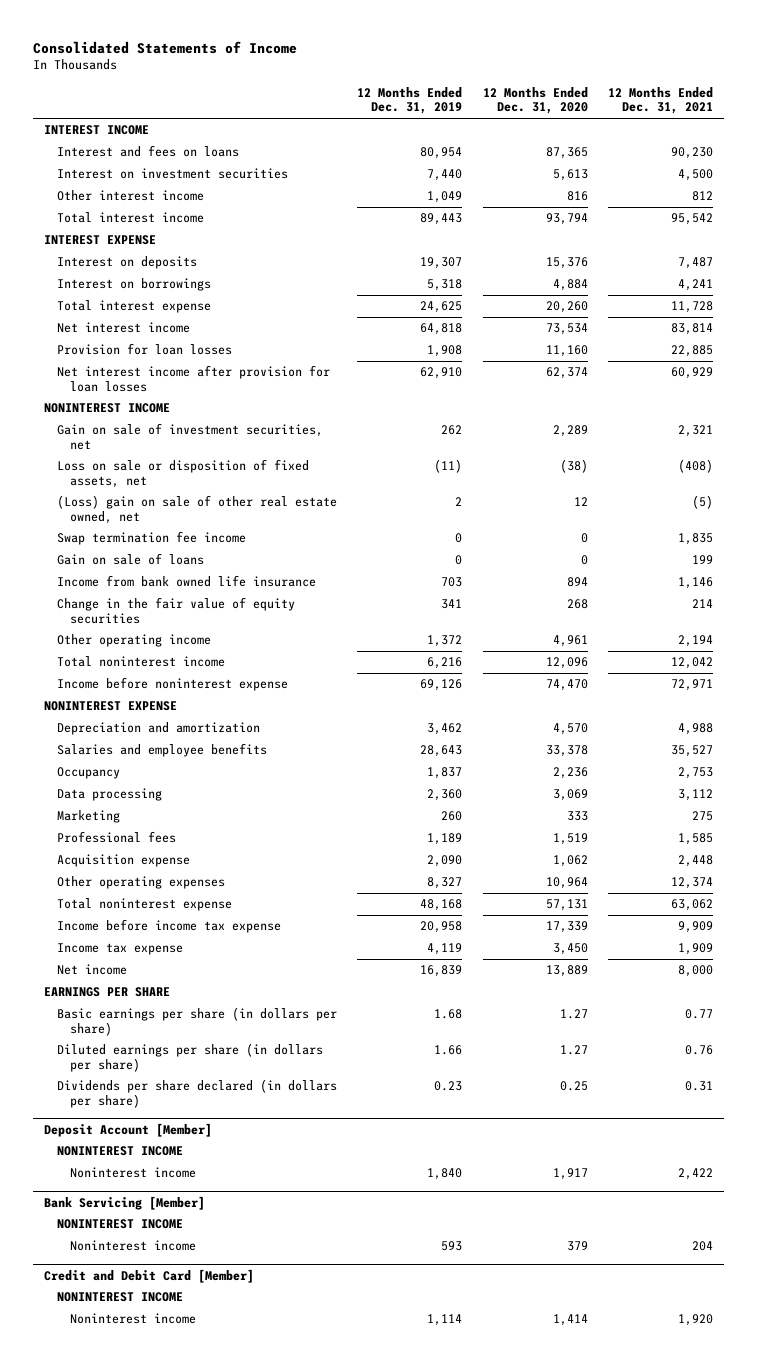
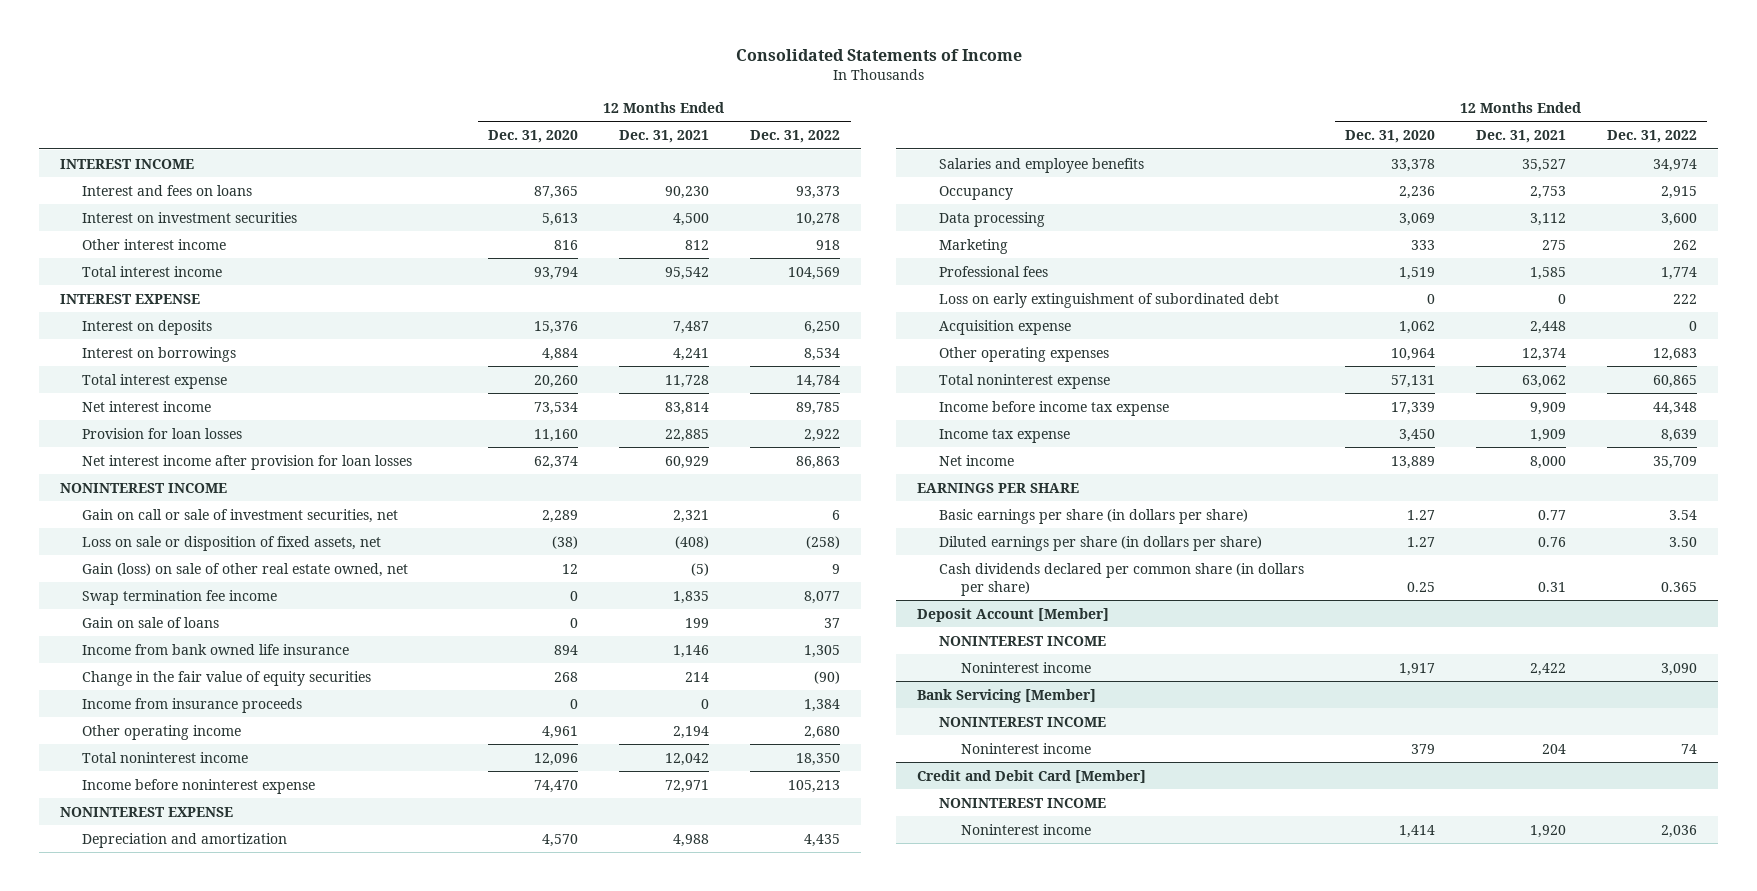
[357,86,463,115] 12 Months Ended Dec. 31, 2019 -> none
none -> [750,130,841,144] Dec. 31, 2022
[56,423,323,450] Gain on sale of investment securities, net -> [82,508,399,523] Gain on call or sale of investment securities, net
[56,495,337,524] (Loss) gain on sale of other real estate owned, net -> [82,562,409,577] Gain (loss) on sale of other real estate owned, net
none -> [82,697,303,713] Income from insurance proceeds
none -> [938,292,1279,308] Loss on early extinguishment of subordinated debt
[56,1079,337,1108] Dividends per share declared (in dollars per share) -> [938,562,1304,596] Cash dividends declared per common share (in dollars per share)

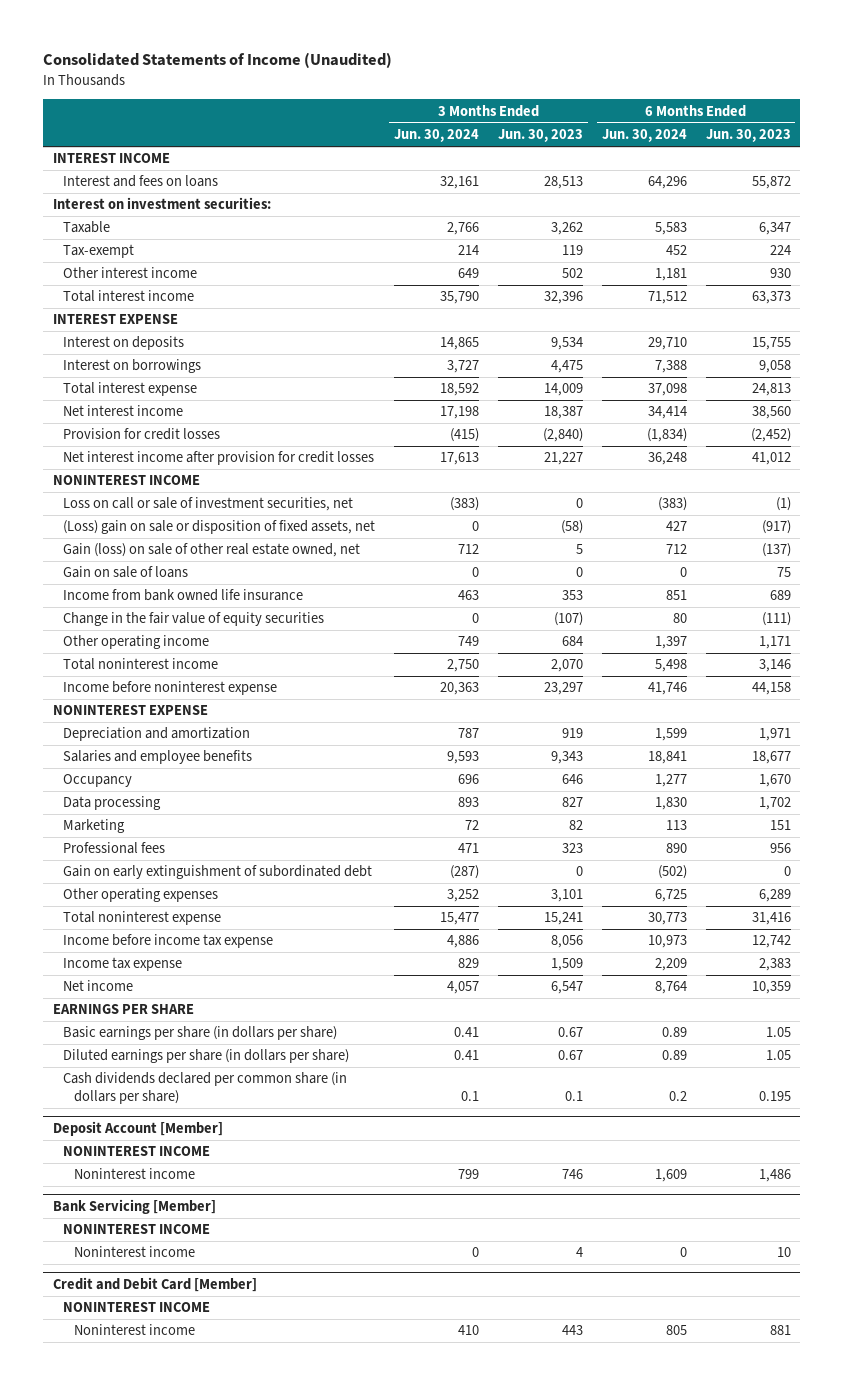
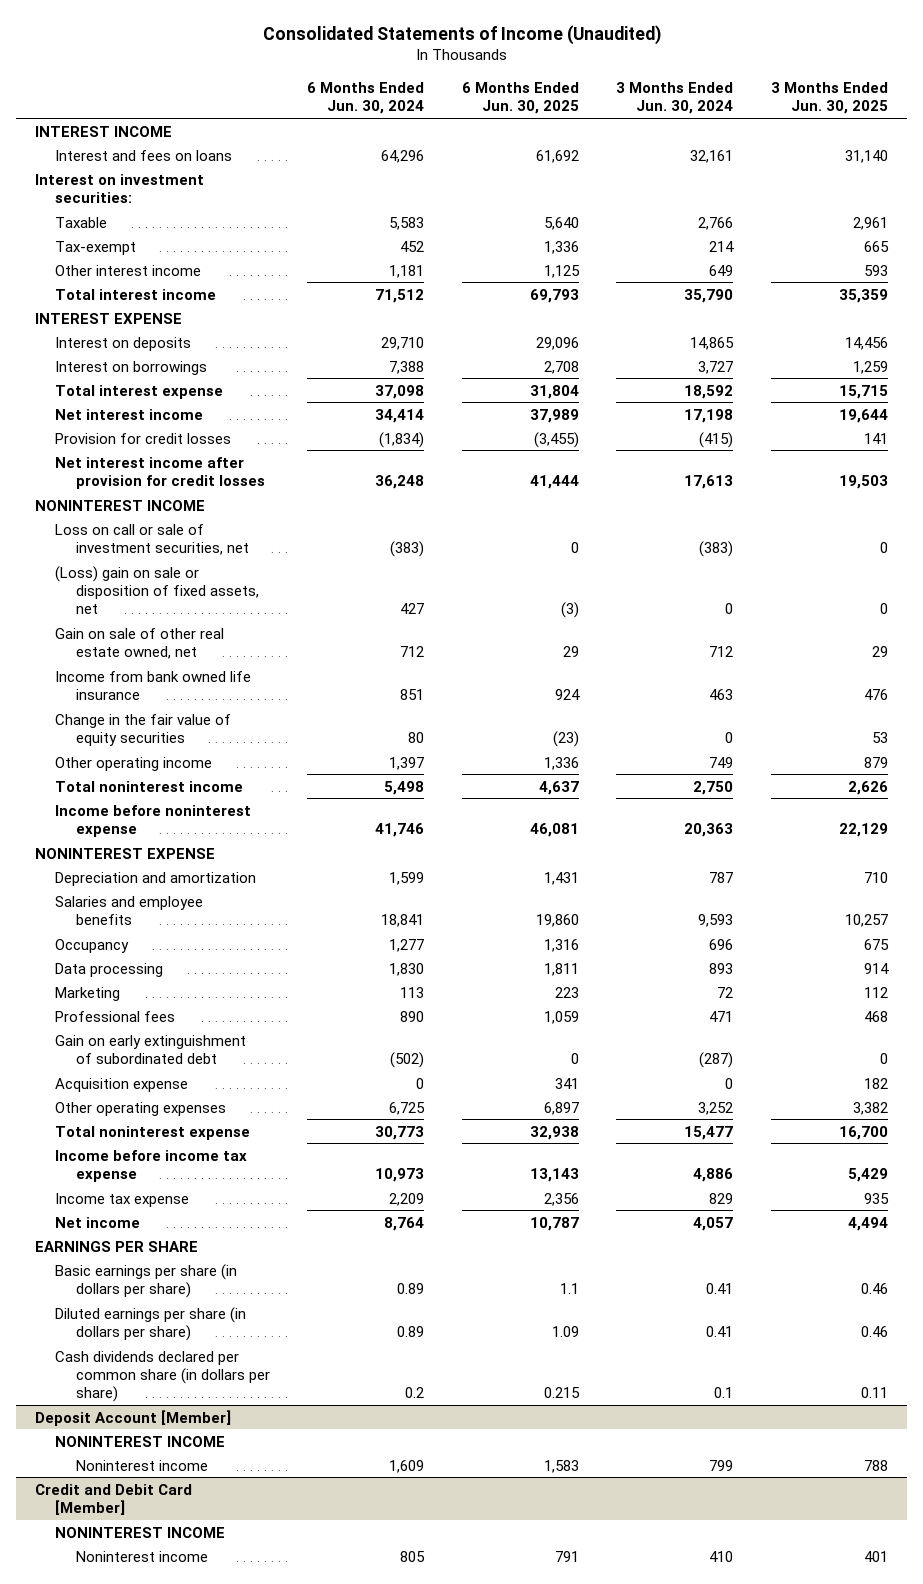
[498,129,584,143] Jun. 30, 2023 -> none
[705,129,791,143] Jun. 30, 2023 -> none
none -> [461,81,579,115] 6 Months Ended Jun. 30, 2025
none -> [771,81,889,115] 3 Months Ended Jun. 30, 2025
[63,566,189,579] Gain on sale of loans -> none
[63,543,361,558] Gain (loss) on sale of other real estate owned, net -> [55,627,225,660] Gain on sale of other real estate owned, net
none -> [55,1077,189,1092] Acquisition expense
[52,1199,216,1215] Bank Servicing [Member] -> none
[63,1224,211,1235] NONINTEREST INCOME -> none
[73,1246,195,1258] Noninterest income -> none

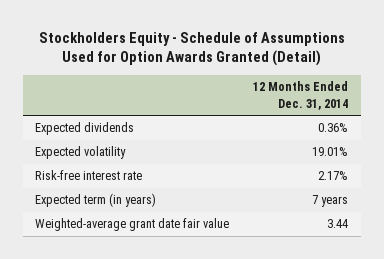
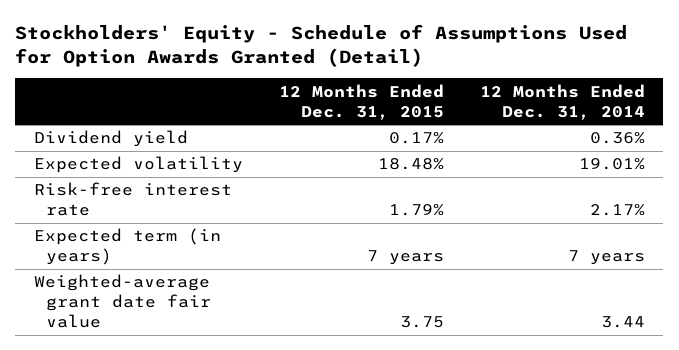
[38,31,345,67] Stockholders Equity - Schedule of Assumptions Used for Option Awards Granted (Detail) -> [15,24,628,67] Stockholders' Equity - Schedule of Assumptions Used for Option Awards Granted (Detail)
none -> [278,83,444,120] 12 Months Ended Dec. 31, 2015
[35,122,135,136] Expected dividends -> [33,130,188,148] Dividend yield

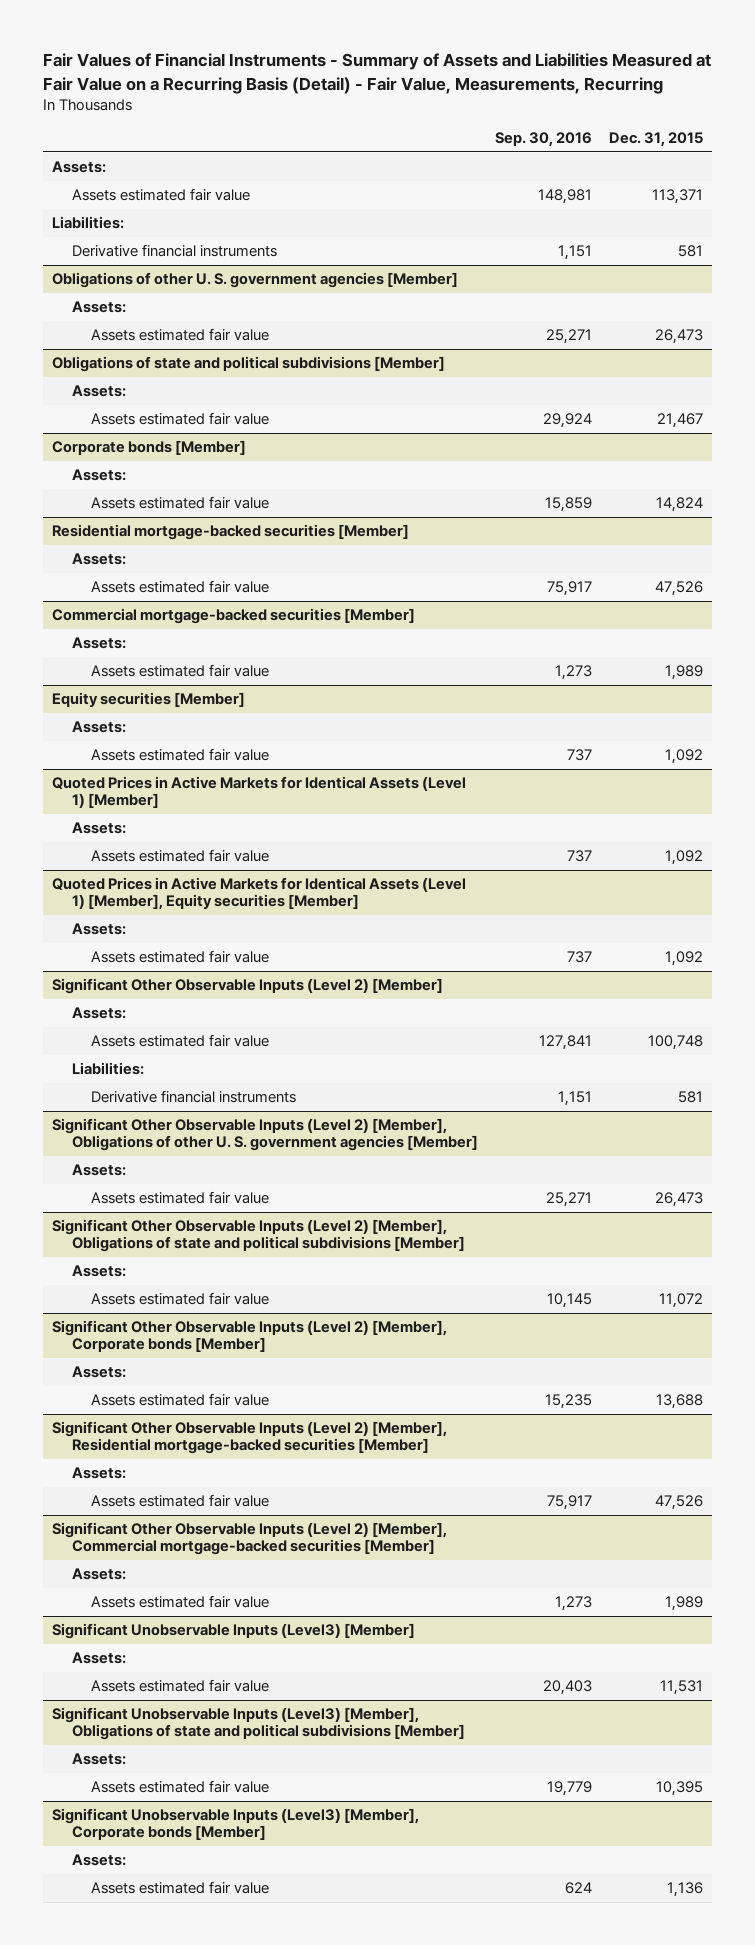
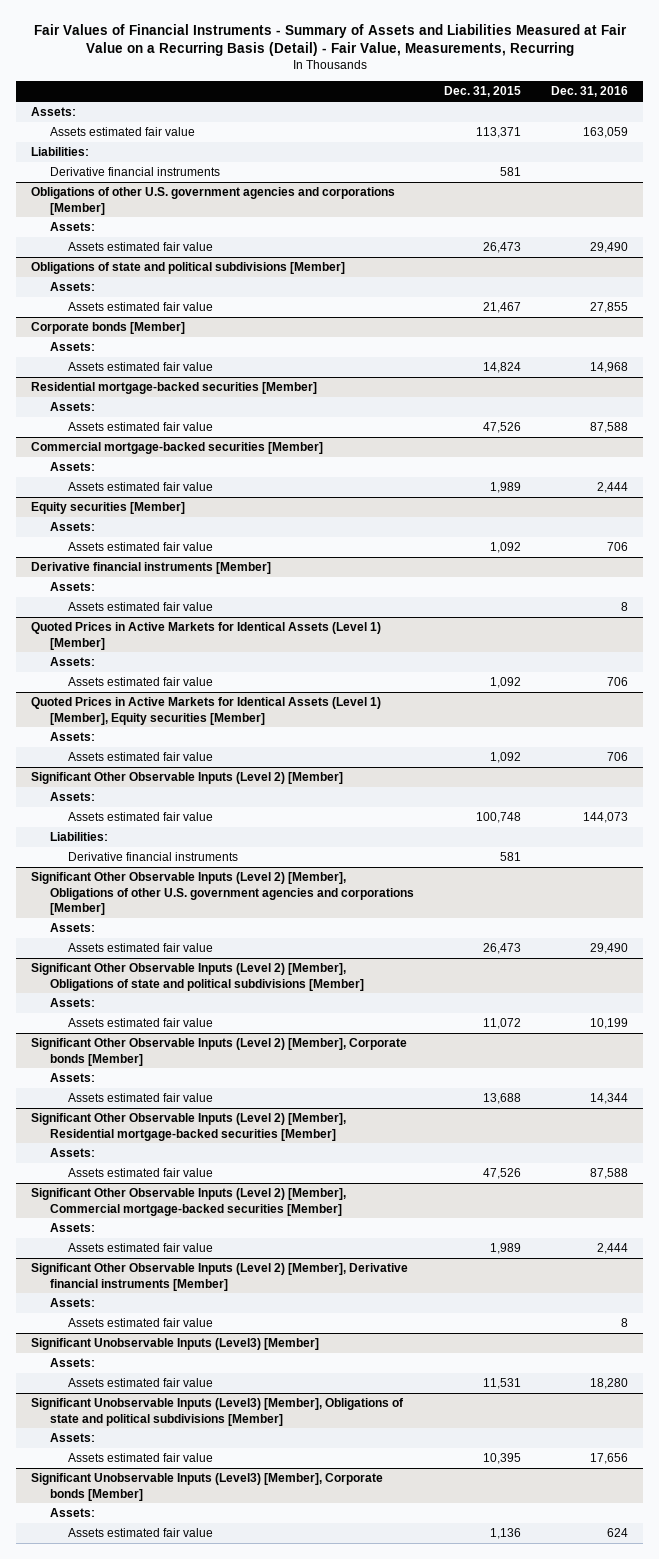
[494,132,592,148] Sep. 30, 2016 -> none
none -> [550,86,628,98] Dec. 31, 2016
[51,272,458,289] Obligations of other U. S. government agencies [Member] -> [31,187,396,215] Obligations of other U.S. government agencies and corporations [Member]
none -> [31,562,272,575] Derivative financial instruments [Member]
none -> [49,582,95,592] Assets:
none -> [68,602,214,612] Assets estimated fair value
[51,1118,478,1152] Significant Other Observable Inputs (Level 2) [Member], Obligations of other U. S. government agencies [Member] -> [31,872,414,915] Significant Other Observable Inputs (Level 2) [Member], Obligations of other U.S. government agencies and corporations [Member]
none -> [31,1263,409,1291] Significant Other Observable Inputs (Level 2) [Member], Derivative financial instruments [Member]
none -> [49,1298,95,1308] Assets:
none -> [68,1318,214,1328] Assets estimated fair value

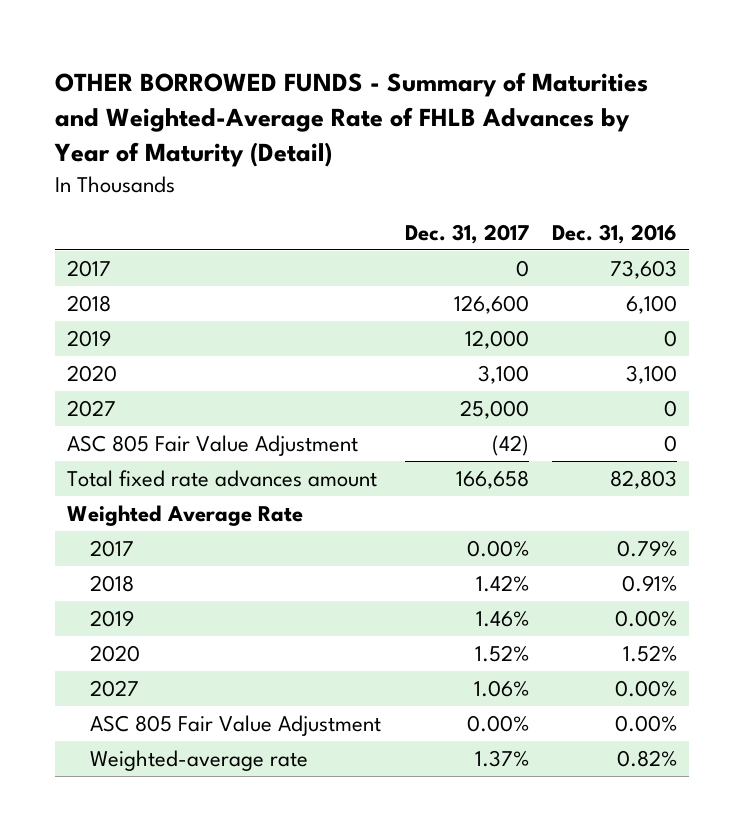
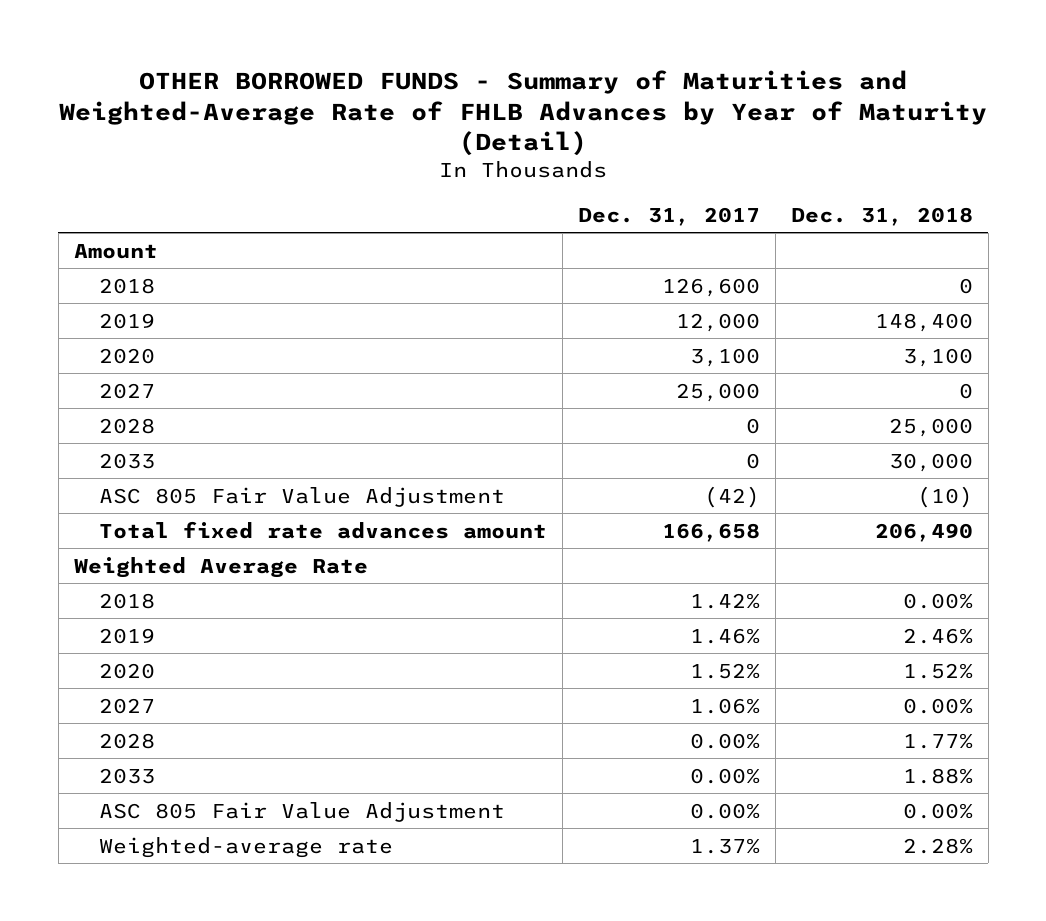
[552,223,678,244] Dec. 31, 2016 -> none
none -> [790,206,973,226] Dec. 31, 2018
[67,260,112,278] 2017 -> none
none -> [73,243,158,259] Amount
none -> [99,417,156,434] 2028
none -> [99,452,156,469] 2033
[90,540,135,558] 2017 -> none
none -> [99,732,156,749] 2028
none -> [99,767,156,784] 2033

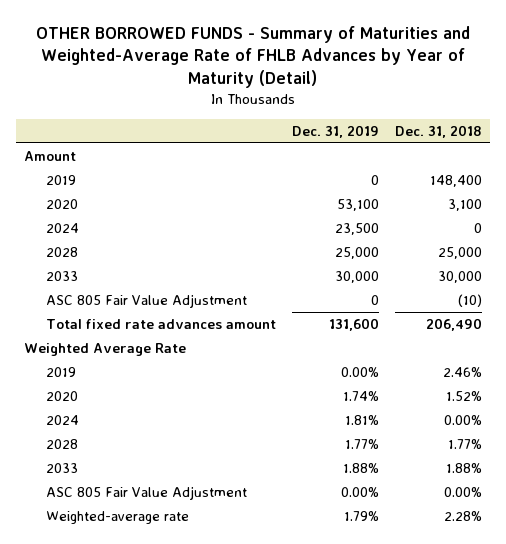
[578,206,761,226] Dec. 31, 2017 -> none
none -> [291,124,379,138] Dec. 31, 2019
[99,277,156,294] 2018 -> none
[99,382,156,399] 2027 -> none
none -> [45,223,79,234] 2024
[99,592,156,609] 2018 -> none
[99,697,156,714] 2027 -> none
none -> [45,415,79,426] 2024

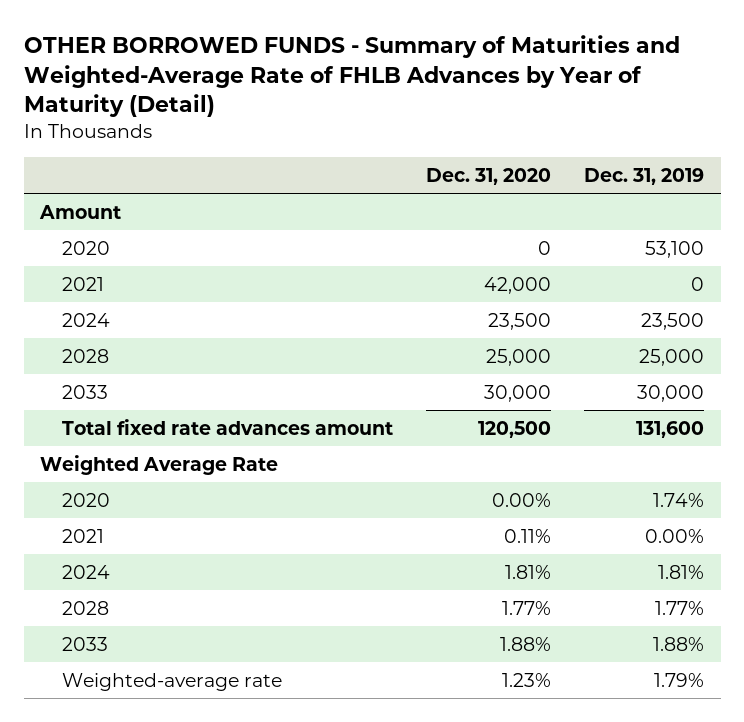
[394,124,482,138] Dec. 31, 2018 -> none
none -> [425,167,551,185] Dec. 31, 2020
[45,175,76,186] 2019 -> none
none -> [61,276,104,291] 2021
[45,294,247,309] ASC 805 Fair Value Adjustment -> none
[45,367,76,378] 2019 -> none
none -> [61,528,104,543] 2021
[45,486,247,501] ASC 805 Fair Value Adjustment -> none

